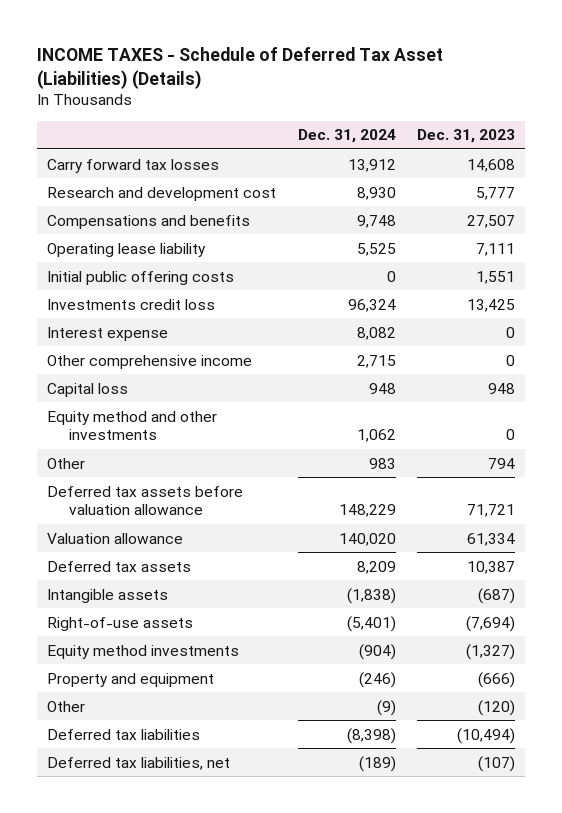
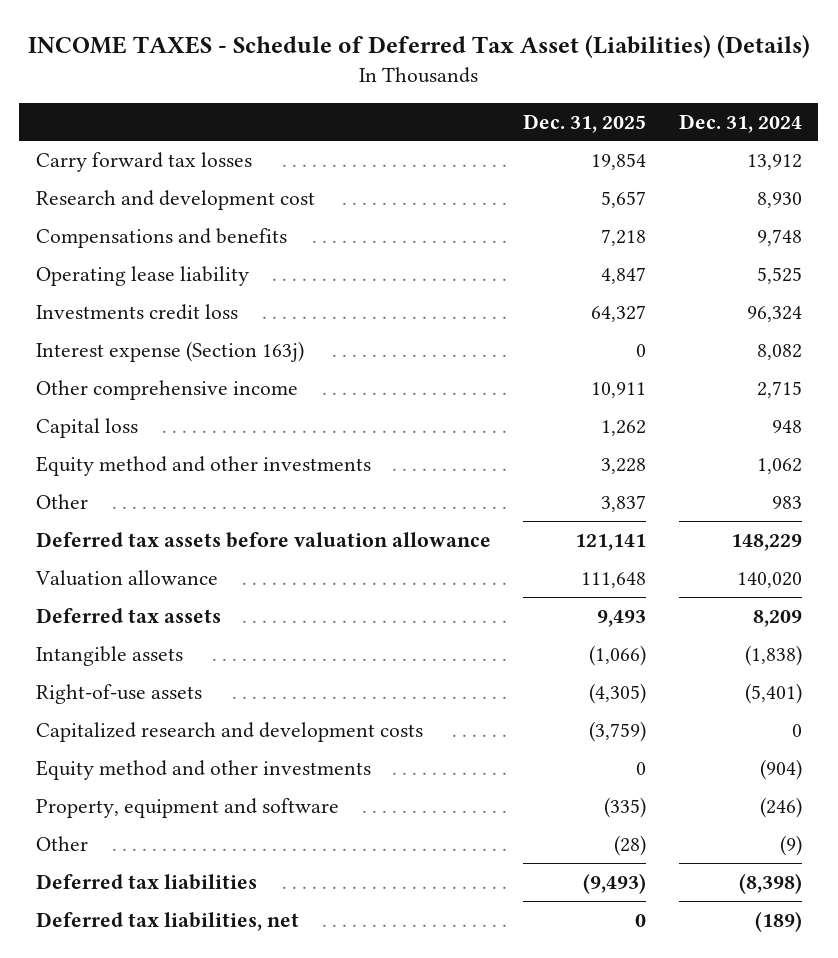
[416,129,515,144] Dec. 31, 2023 -> none
none -> [523,113,647,133] Dec. 31, 2025
[47,270,235,285] Initial public offering costs -> none
[47,326,169,341] Interest expense -> [35,340,304,362] Interest expense (Section 163j)
none -> [35,721,423,742] Capitalized research and development costs
[47,644,240,659] Equity method investments -> [35,759,371,780] Equity method and other investments
[47,672,215,687] Property and equipment -> [35,797,339,818] Property, equipment and software

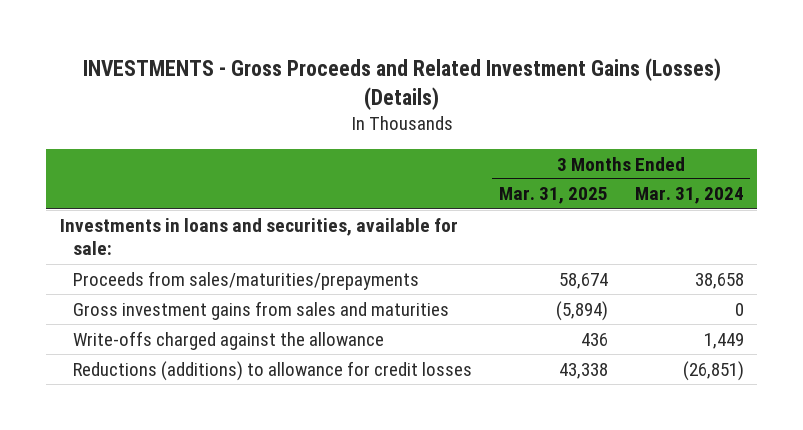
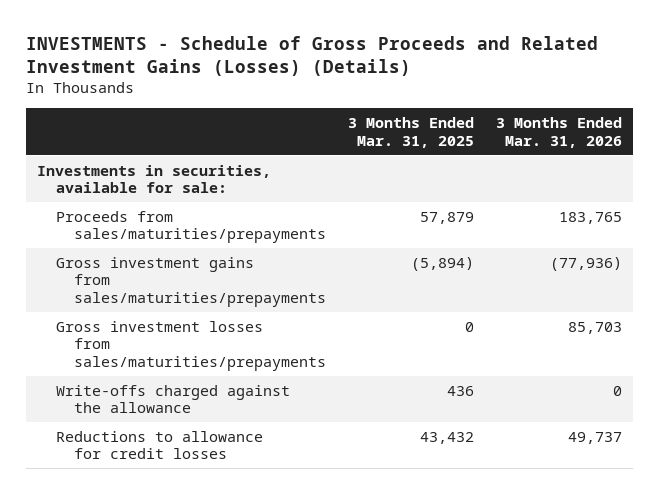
[82,57,721,110] INVESTMENTS - Gross Proceeds and Related Investment Gains (Losses) (Details) -> [26,35,599,77] INVESTMENTS - Schedule of Gross Proceeds and Related Investment Gains (Losses) (Details)
[634,187,744,205] Mar. 31, 2024 -> none
none -> [495,117,622,148] 3 Months Ended Mar. 31, 2026
[59,217,458,256] Investments in loans and securities, available for sale: -> [37,164,272,194] Investments in securities, available for sale:
[558,272,608,289] 58,674 -> [420,211,475,224] 57,879
[73,300,450,320] Gross investment gains from sales and maturities -> [55,256,327,308] Gross investment gains from sales/maturities/prepayments
none -> [55,320,327,372] Gross investment losses from sales/maturities/prepayments
[73,360,473,381] Reductions (additions) to allowance for credit losses -> [55,430,263,460] Reductions to allowance for credit losses
[558,362,608,379] 43,338 -> [420,431,475,444] 43,432

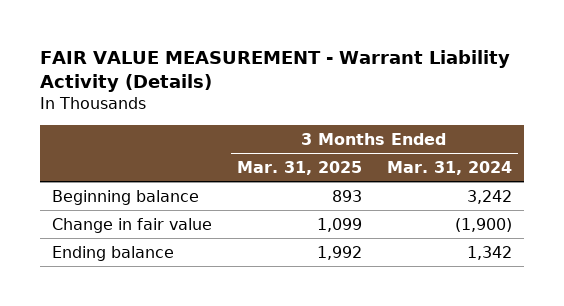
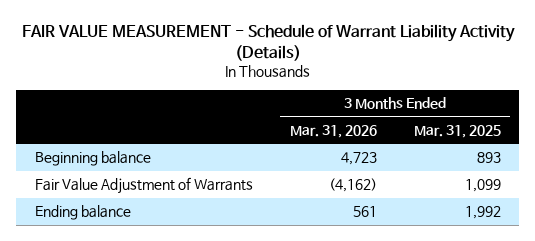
[39,50,510,93] FAIR VALUE MEASUREMENT - Warrant Liability Activity (Details) -> [21,23,515,62] FAIR VALUE MEASUREMENT - Schedule of Warrant Liability Activity (Details)
[386,160,512,175] Mar. 31, 2024 -> none
none -> [289,124,377,138] Mar. 31, 2026
[52,217,213,233] Change in fair value -> [34,177,253,195] Fair Value Adjustment of Warrants

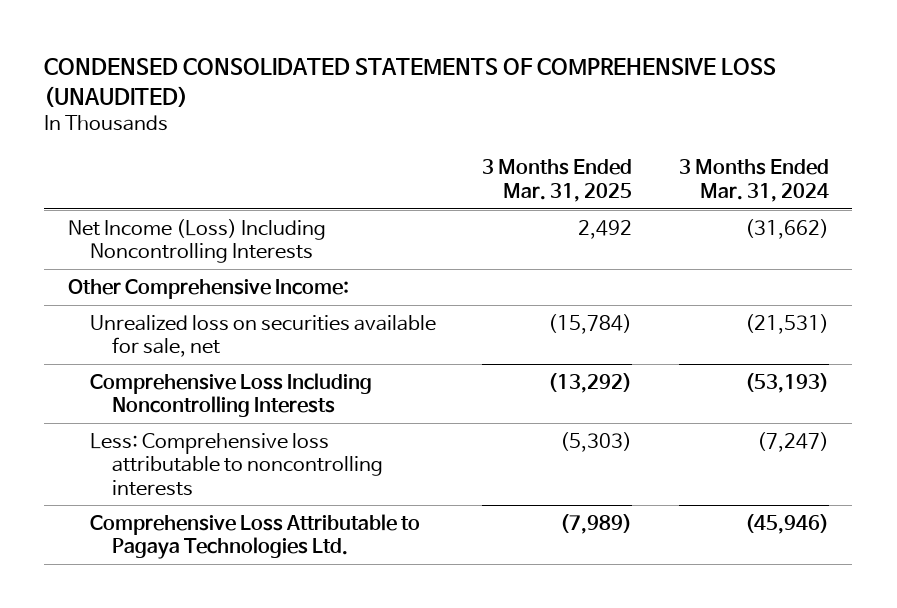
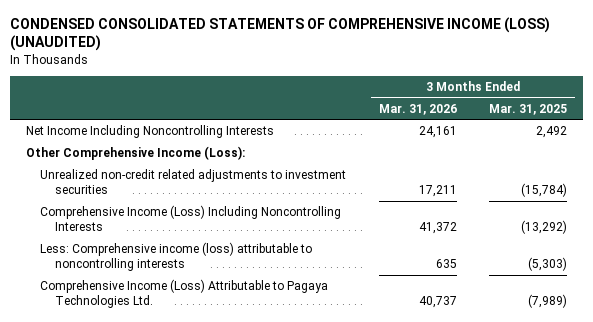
[44,58,777,108] CONDENSED CONSOLIDATED STATEMENTS OF COMPREHENSIVE LOSS (UNAUDITED) -> [9,16,550,52] CONDENSED CONSOLIDATED STATEMENTS OF COMPREHENSIVE INCOME (LOSS) (UNAUDITED)
[679,159,830,202] 3 Months Ended Mar. 31, 2024 -> none
none -> [378,103,457,115] Mar. 31, 2026
[67,218,326,264] Net Income (Loss) Including Noncontrolling Interests -> [25,125,274,139] Net Income Including Noncontrolling Interests
[67,278,349,299] Other Comprehensive Income: -> [25,146,245,161] Other Comprehensive Income (Loss):
[89,314,436,358] Unrealized loss on securities available for sale, net -> [40,169,347,195] Unrealized non-credit related adjustments to investment securities
[89,372,372,418] Comprehensive Loss Including Noncontrolling Interests -> [40,205,342,232] Comprehensive Income (Loss) Including Noncontrolling Interests
[89,432,383,496] Less: Comprehensive loss attributable to noncontrolling interests -> [40,242,313,272] Less: Comprehensive income (loss) attributable to noncontrolling interests
[89,513,420,560] Comprehensive Loss Attributable to Pagaya Technologies Ltd. -> [40,279,329,309] Comprehensive Income (Loss) Attributable to Pagaya Technologies Ltd.

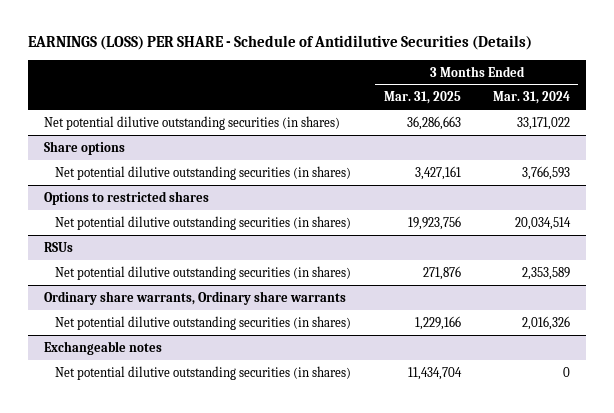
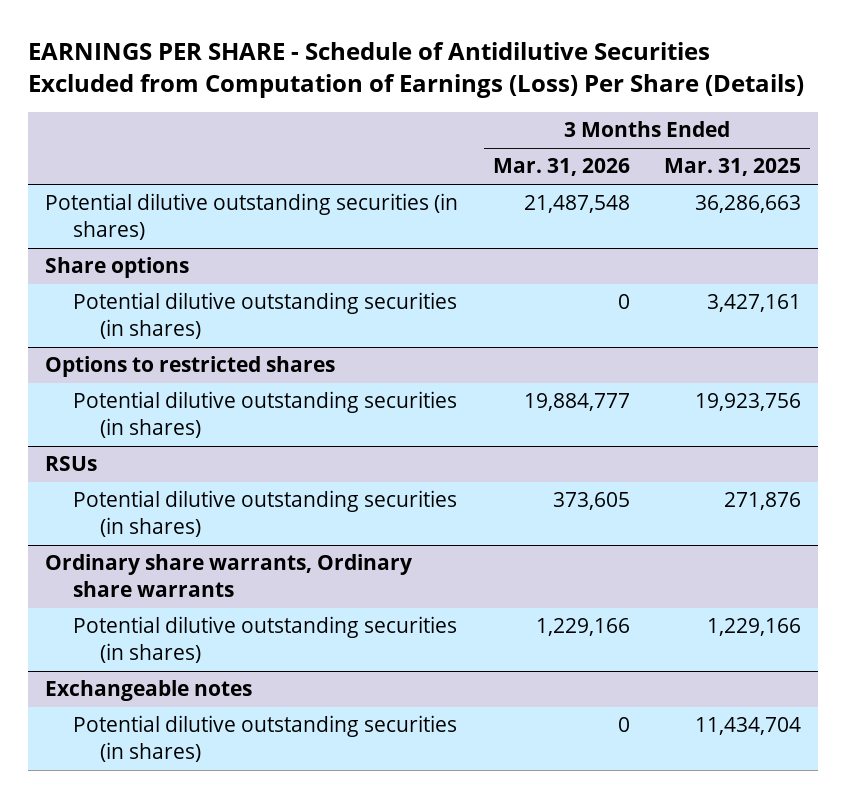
[27,35,532,51] EARNINGS (LOSS) PER SHARE - Schedule of Antidilutive Securities (Details) -> [27,41,804,98] EARNINGS PER SHARE - Schedule of Antidilutive Securities Excluded from Computation of Earnings (Loss) Per Share (Details)
[493,91,571,105] Mar. 31, 2024 -> none
none -> [492,158,630,177] Mar. 31, 2026
[44,115,341,130] Net potential dilutive outstanding securities (in shares) -> [45,193,459,240] Potential dilutive outstanding securities (in shares)
[54,165,351,180] Net potential dilutive outstanding securities (in shares) -> [72,292,457,339] Potential dilutive outstanding securities (in shares)
[54,215,351,230] Net potential dilutive outstanding securities (in shares) -> [72,391,457,438] Potential dilutive outstanding securities (in shares)
[54,265,351,280] Net potential dilutive outstanding securities (in shares) -> [72,490,457,537] Potential dilutive outstanding securities (in shares)
[54,315,351,330] Net potential dilutive outstanding securities (in shares) -> [72,616,457,663] Potential dilutive outstanding securities (in shares)
[54,365,351,380] Net potential dilutive outstanding securities (in shares) -> [72,715,457,762] Potential dilutive outstanding securities (in shares)

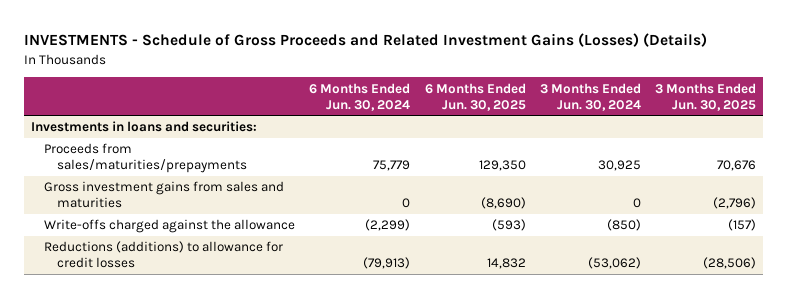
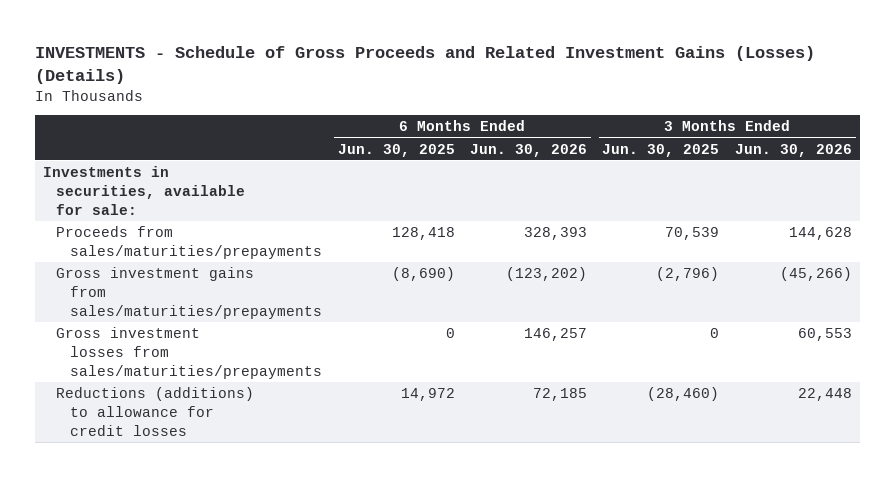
[309,82,411,111] 6 Months Ended Jun. 30, 2024 -> none
[539,82,641,111] 3 Months Ended Jun. 30, 2024 -> none
none -> [469,143,587,157] Jun. 30, 2026
none -> [734,143,852,157] Jun. 30, 2026
[44,219,296,234] Write-offs charged against the allowance -> none
[31,121,258,133] Investments in loans and securities: -> [42,166,246,215] Investments in securities, available for sale:
[478,160,526,172] 129,350 -> [391,227,455,241] 128,418
[716,160,756,172] 70,676 -> [665,227,720,241] 70,539
[44,181,285,209] Gross investment gains from sales and maturities -> [56,267,323,319] Gross investment gains from sales/maturities/prepayments
none -> [56,327,323,379] Gross investment losses from sales/maturities/prepayments
[486,258,526,270] 14,832 -> [400,388,455,402] 14,972
[702,257,756,270] (28,506) -> [647,387,720,402] (28,460)

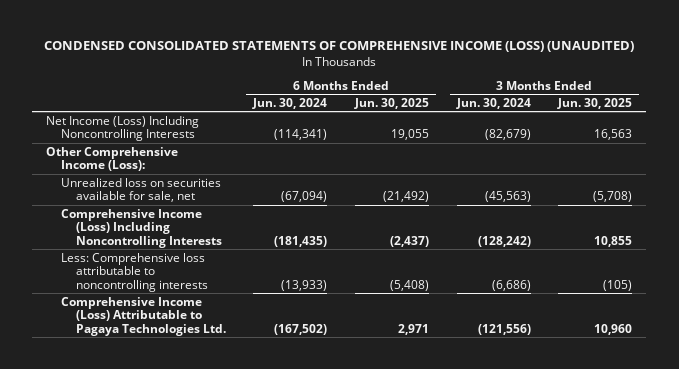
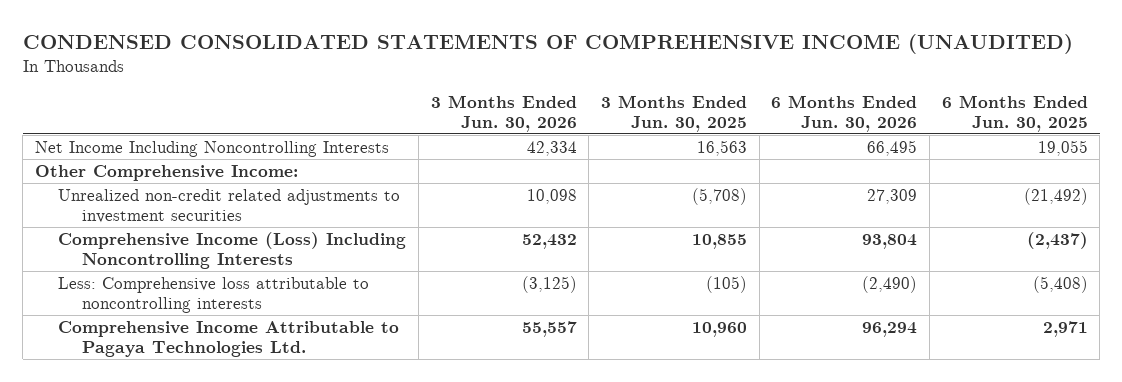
[44,41,635,53] CONDENSED CONSOLIDATED STATEMENTS OF COMPREHENSIVE INCOME (LOSS) (UNAUDITED) -> [22,34,1073,55] CONDENSED CONSOLIDATED STATEMENTS OF COMPREHENSIVE INCOME (UNAUDITED)
[252,97,328,109] Jun. 30, 2024 -> none
[455,97,531,109] Jun. 30, 2024 -> none
none -> [430,94,577,132] 3 Months Ended Jun. 30, 2026
none -> [771,94,918,132] 6 Months Ended Jun. 30, 2026
[46,115,200,142] Net Income (Loss) Including Noncontrolling Interests -> [34,141,389,158] Net Income Including Noncontrolling Interests
[46,146,179,172] Other Comprehensive Income (Loss): -> [34,165,298,182] Other Comprehensive Income:
[60,177,221,203] Unrealized loss on securities available for sale, net -> [58,189,401,223] Unrealized non-credit related adjustments to investment securities
[60,296,226,336] Comprehensive Income (Loss) Attributable to Pagaya Technologies Ltd. -> [58,321,400,357] Comprehensive Income Attributable to Pagaya Technologies Ltd.

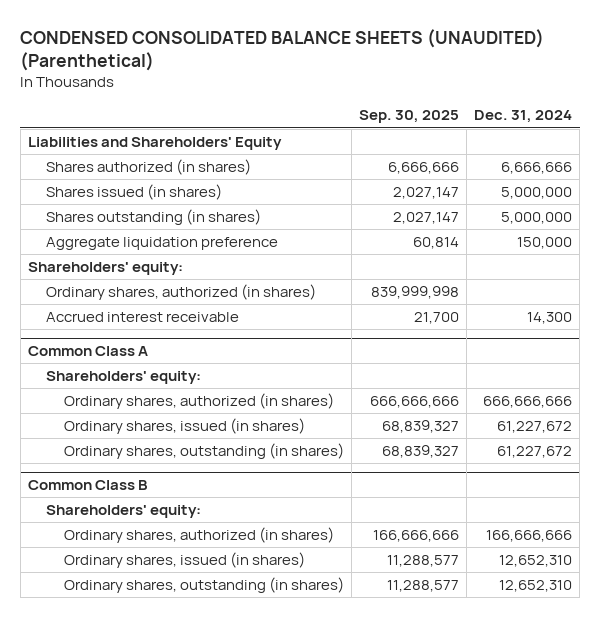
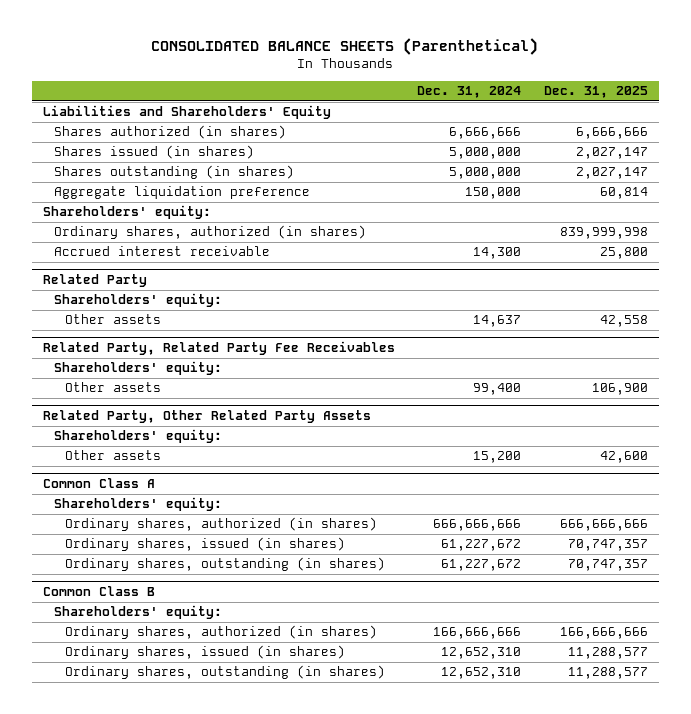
[20,28,545,71] CONDENSED CONSOLIDATED BALANCE SHEETS (UNAUDITED) (Parenthetical) -> [151,38,539,56] CONSOLIDATED BALANCE SHEETS (Parenthetical)
[359,110,460,124] Sep. 30, 2025 -> none
none -> [543,86,648,99] Dec. 31, 2025
none -> [42,274,147,288] Related Party
none -> [54,293,223,308] Shareholders' equity:
none -> [65,314,162,325] Other assets
none -> [42,341,395,356] Related Party, Related Party Fee Receivables
none -> [54,361,223,376] Shareholders' equity:
none -> [65,382,162,393] Other assets
none -> [42,410,371,424] Related Party, Other Related Party Assets
none -> [54,429,223,444] Shareholders' equity:
none -> [65,450,162,461] Other assets

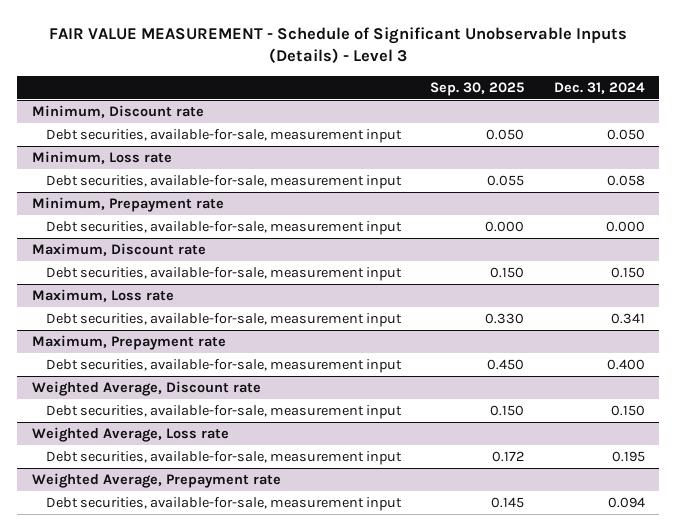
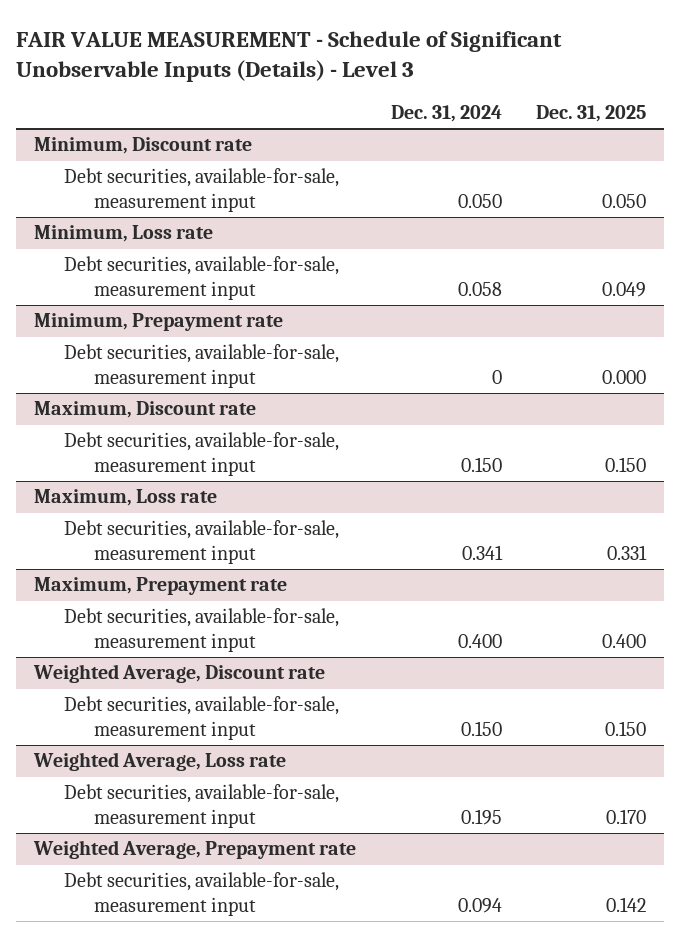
[430,81,525,96] Sep. 30, 2025 -> none
none -> [536,104,647,122] Dec. 31, 2025
[605,221,645,233] 0.000 -> [491,369,502,384] 0

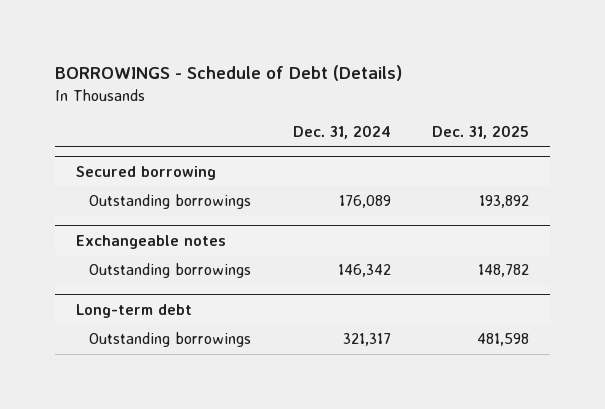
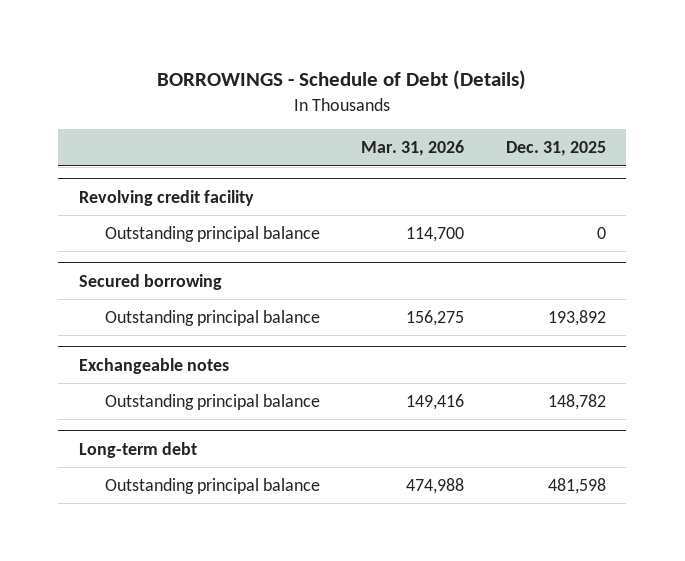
[292,124,391,139] Dec. 31, 2024 -> none
none -> [361,140,465,157] Mar. 31, 2026
none -> [78,189,254,206] Revolving credit facility
none -> [104,226,320,243] Outstanding principal balance
[89,194,252,210] Outstanding borrowings -> [104,310,320,327] Outstanding principal balance
[89,263,252,279] Outstanding borrowings -> [104,394,320,411] Outstanding principal balance
[89,332,252,348] Outstanding borrowings -> [104,478,320,495] Outstanding principal balance

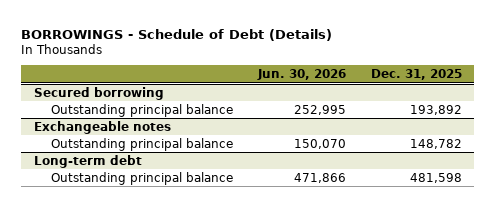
[361,140,465,157] Mar. 31, 2026 -> none
none -> [256,69,346,81] Jun. 30, 2026
[78,189,254,206] Revolving credit facility -> none
[104,226,320,243] Outstanding principal balance -> none

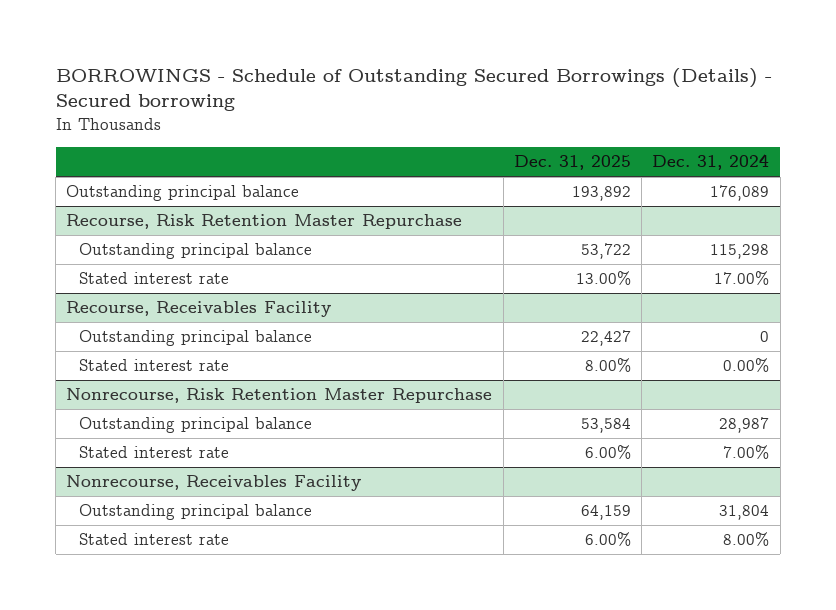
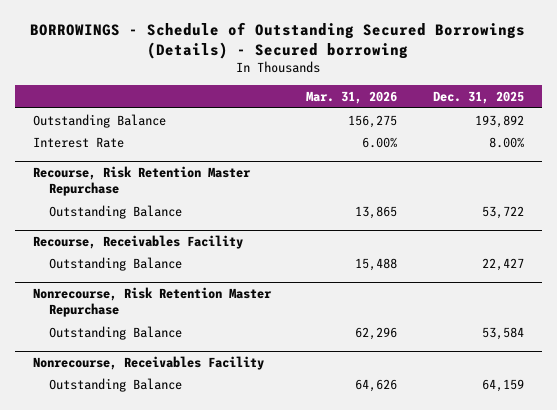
[652,154,770,171] Dec. 31, 2024 -> none
none -> [306,91,398,105] Mar. 31, 2026
[66,185,300,202] Outstanding principal balance -> [32,113,166,128] Outstanding Balance
none -> [32,136,124,148] Interest Rate
[79,272,230,285] Stated interest rate -> none
[79,243,313,260] Outstanding principal balance -> [48,204,182,219] Outstanding Balance
[79,359,230,372] Stated interest rate -> none
[79,330,313,347] Outstanding principal balance -> [48,256,182,271] Outstanding Balance
[79,446,230,459] Stated interest rate -> none
[79,417,313,434] Outstanding principal balance -> [48,325,182,340] Outstanding Balance
[79,533,230,546] Stated interest rate -> none
[79,504,313,521] Outstanding principal balance -> [48,377,182,392] Outstanding Balance

